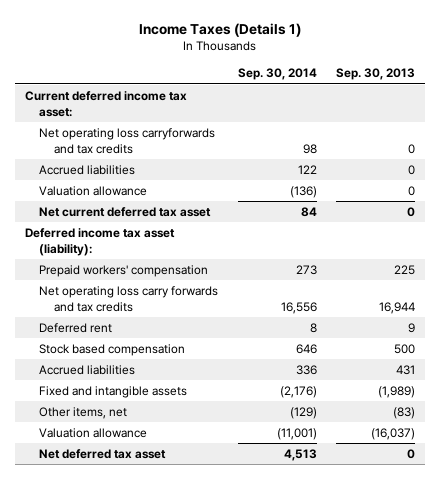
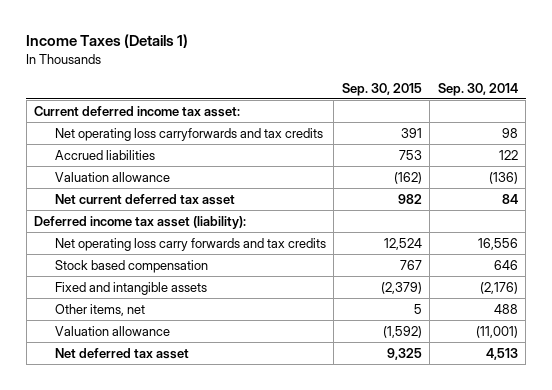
[336,68,416,81] Sep. 30, 2013 -> none
none -> [341,82,422,96] Sep. 30, 2015
[39,264,209,277] Prepaid workers' compensation -> none
[39,322,113,333] Deferred rent -> none
[39,364,136,375] Accrued liabilities -> none
[289,406,317,419] (129) -> [493,303,518,314] 488

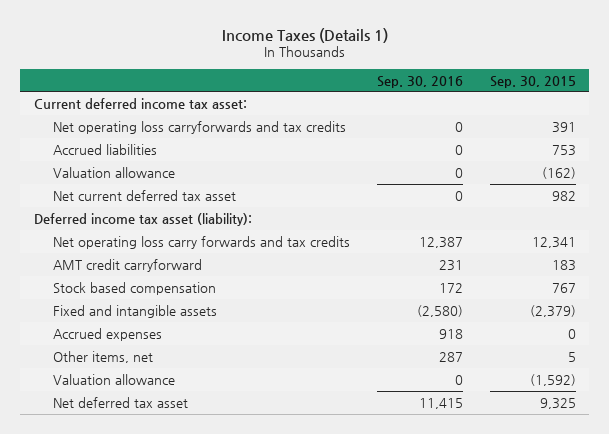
[437,82,518,96] Sep. 30, 2014 -> none
none -> [376,75,463,88] Sep. 30, 2016
[383,237,422,250] 12,524 -> [531,236,576,248] 12,341
none -> [53,258,203,272] AMT credit carryforward
none -> [53,327,163,341] Accrued expenses

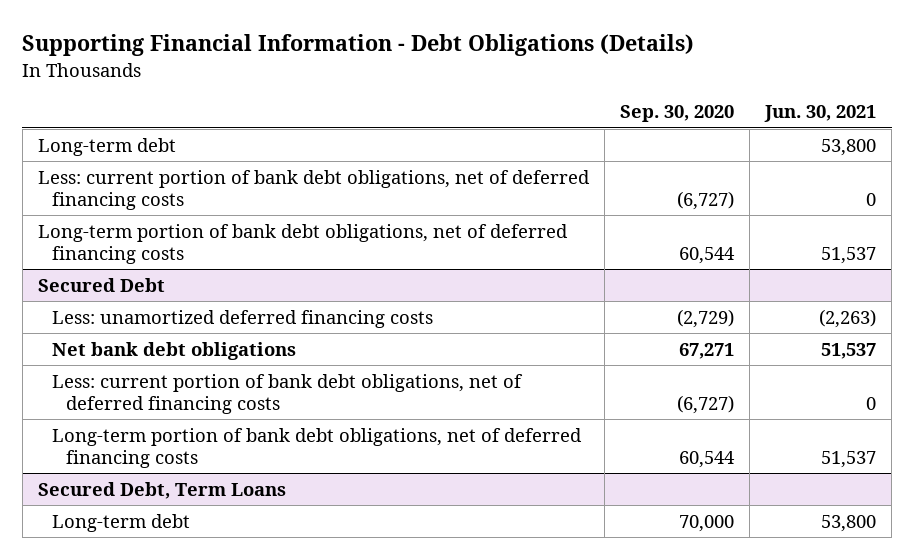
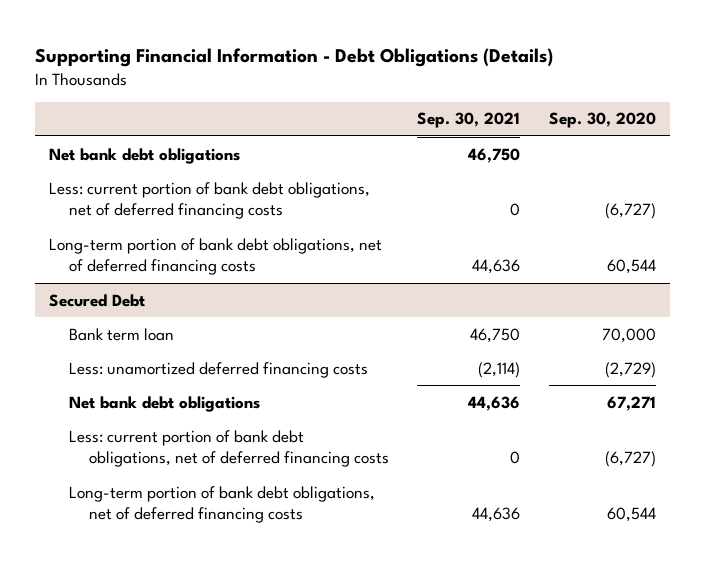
[764,105,877,123] Jun. 30, 2021 -> none
none -> [417,112,521,129] Sep. 30, 2021
[37,137,176,156] Long-term debt -> none
none -> [49,147,241,164] Net bank debt obligations
none -> [69,327,175,341] Bank term loan
[37,481,286,499] Secured Debt, Term Loans -> none
[52,513,191,532] Long-term debt -> none

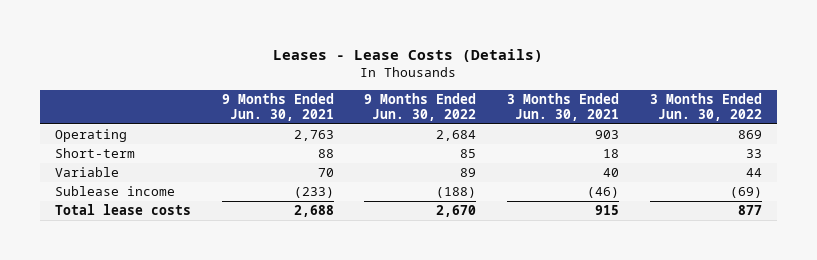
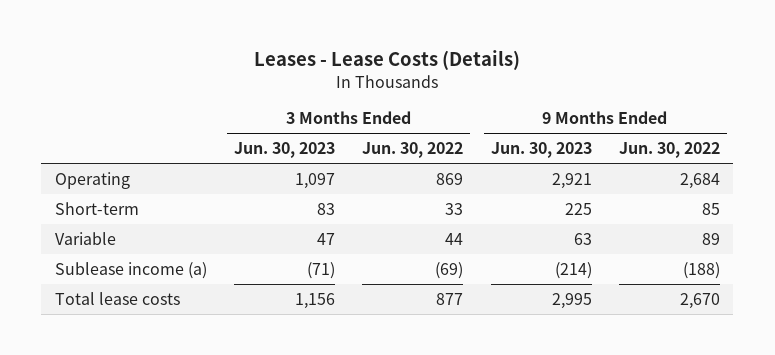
[221,92,334,121] 9 Months Ended Jun. 30, 2021 -> none
[506,92,619,121] 3 Months Ended Jun. 30, 2021 -> none
none -> [234,142,336,159] Jun. 30, 2023
none -> [490,142,592,159] Jun. 30, 2023
[55,186,176,197] Sublease income -> [54,261,207,279] Sublease income (a)

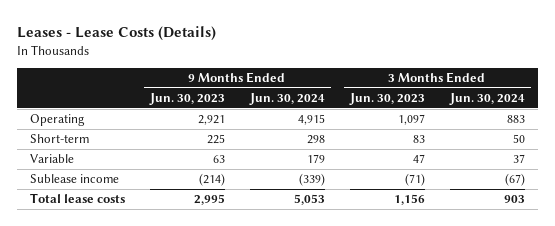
[362,142,464,159] Jun. 30, 2022 -> none
[618,142,720,159] Jun. 30, 2022 -> none
none -> [248,92,325,105] Jun. 30, 2024
none -> [449,92,526,105] Jun. 30, 2024
[54,261,207,279] Sublease income (a) -> [29,174,119,184] Sublease income

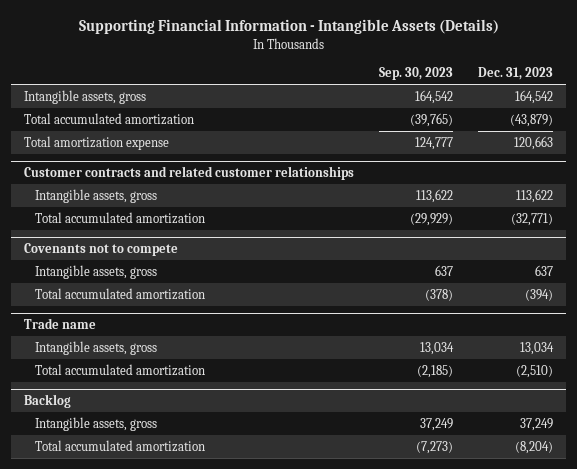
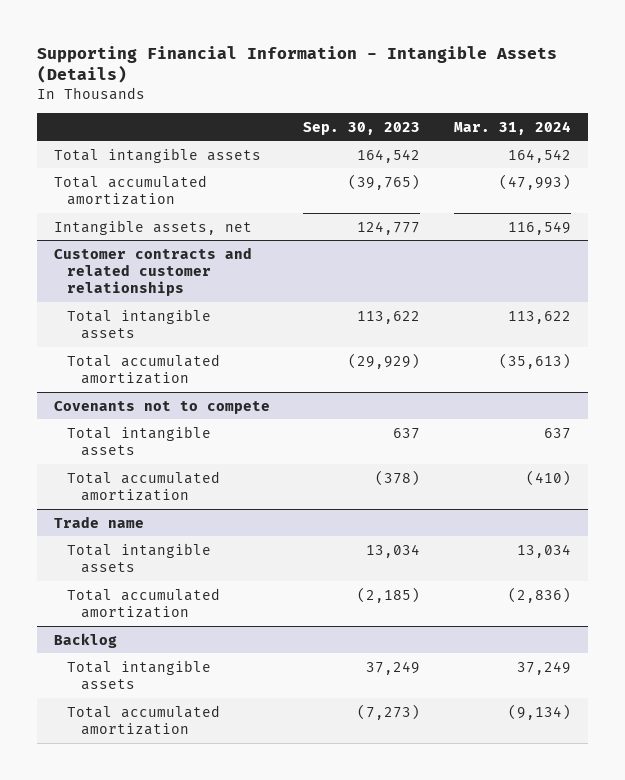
[478,67,554,81] Dec. 31, 2023 -> none
none -> [454,120,572,135] Mar. 31, 2024
[23,89,146,104] Intangible assets, gross -> [53,147,261,163] Total intangible assets
[23,135,169,150] Total amortization expense -> [53,219,252,235] Intangible assets, net
[34,188,157,203] Intangible assets, gross -> [67,308,212,340] Total intangible assets
[34,264,157,279] Intangible assets, gross -> [67,425,212,457] Total intangible assets
[34,340,157,355] Intangible assets, gross -> [67,542,212,574] Total intangible assets
[34,416,157,431] Intangible assets, gross -> [67,659,212,691] Total intangible assets

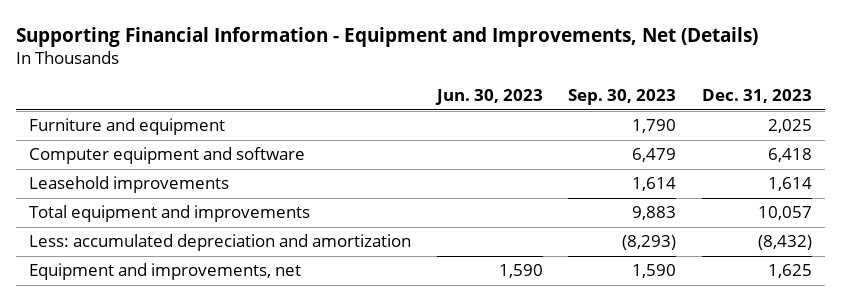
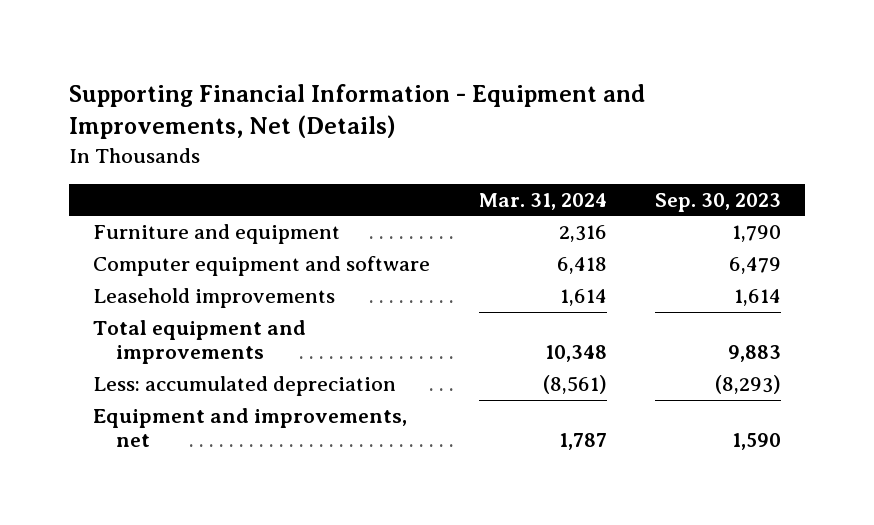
[434,88,543,105] Jun. 30, 2023 -> none
[702,88,813,103] Dec. 31, 2023 -> none
none -> [478,192,607,210] Mar. 31, 2024
[29,234,412,252] Less: accumulated depreciation and amortization -> [93,376,397,397] Less: accumulated depreciation

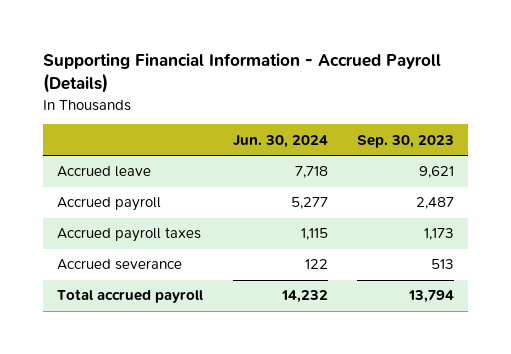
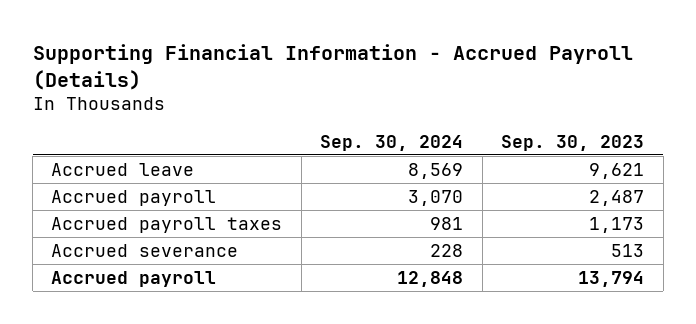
[232,134,328,148] Jun. 30, 2024 -> none
none -> [320,134,464,151] Sep. 30, 2024
[57,289,204,304] Total accrued payroll -> [51,271,217,288] Accrued payroll

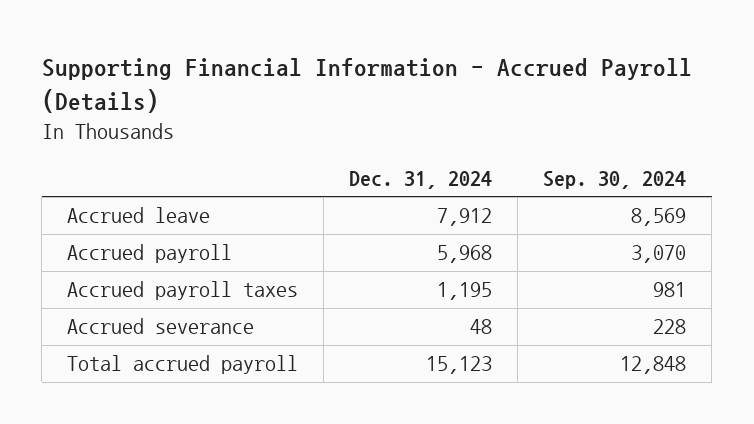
[501,134,645,151] Sep. 30, 2023 -> none
none -> [349,170,493,189] Dec. 31, 2024
[51,271,217,288] Accrued payroll -> [67,355,299,375] Total accrued payroll

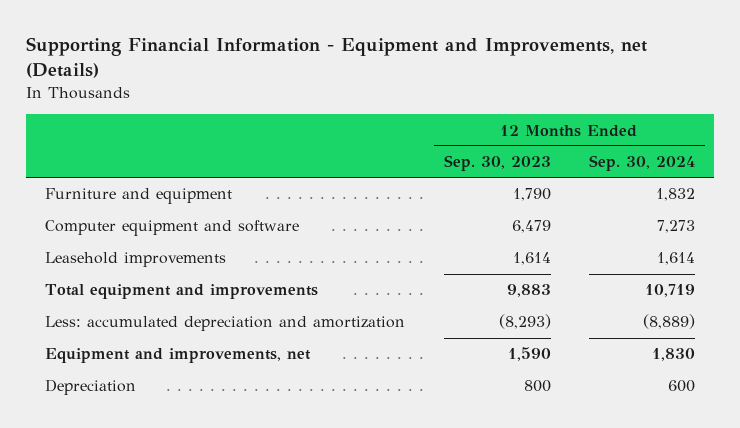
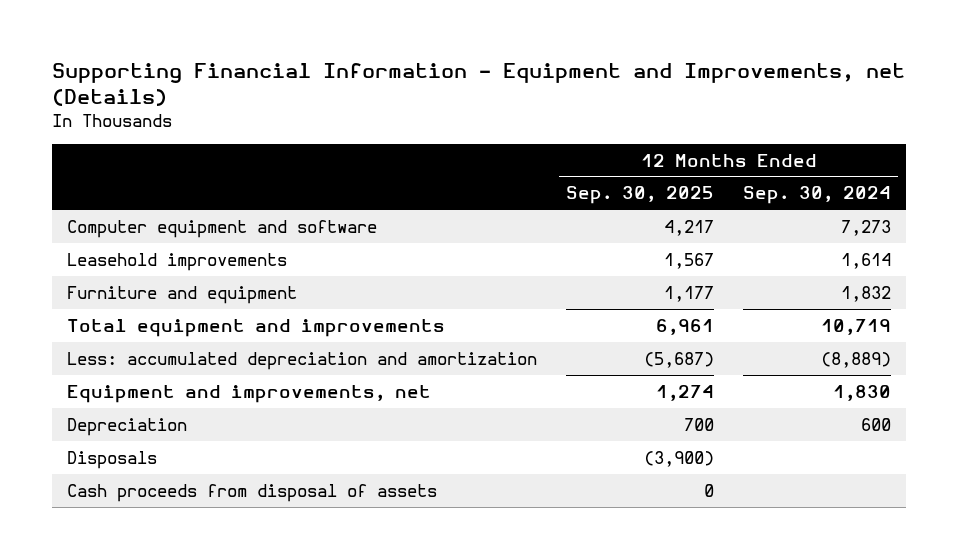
[443,155,551,172] Sep. 30, 2023 -> none
none -> [566,186,715,205] Sep. 30, 2025
[45,188,233,205] Furniture and equipment -> [66,285,297,304] Furniture and equipment
none -> [66,450,157,469] Disposals
none -> [66,483,437,502] Cash proceeds from disposal of assets

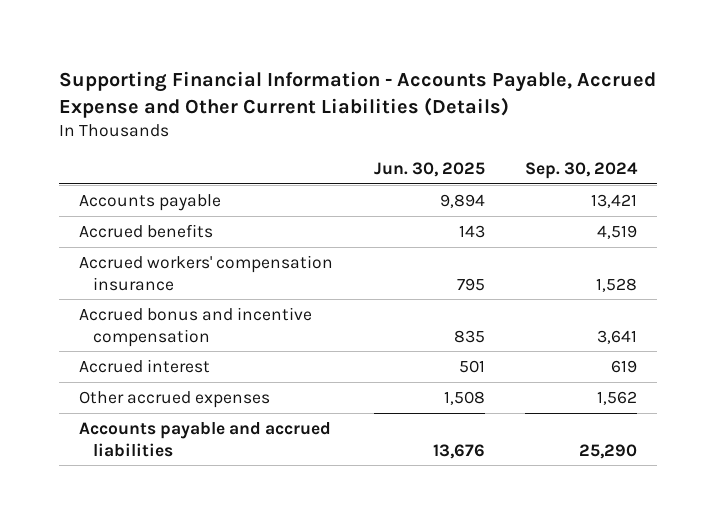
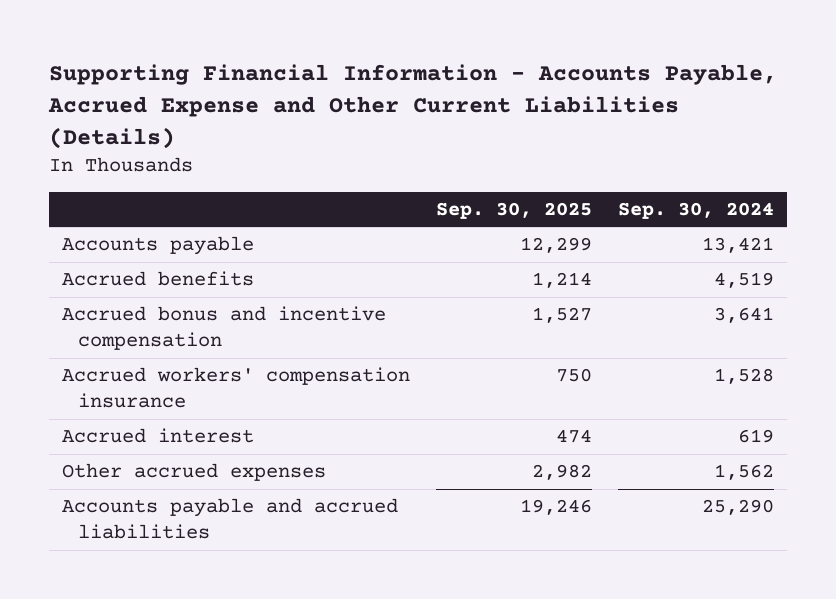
[373,162,485,178] Jun. 30, 2025 -> none
none -> [435,201,592,219] Sep. 30, 2025
[79,254,334,291] Accrued workers' compensation insurance -> [61,367,410,409] Accrued workers' compensation insurance

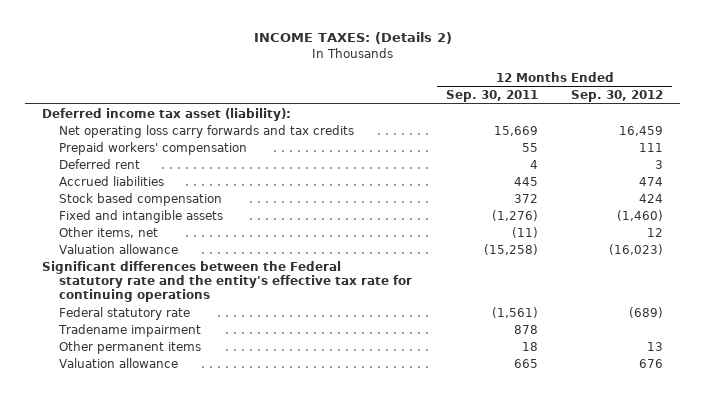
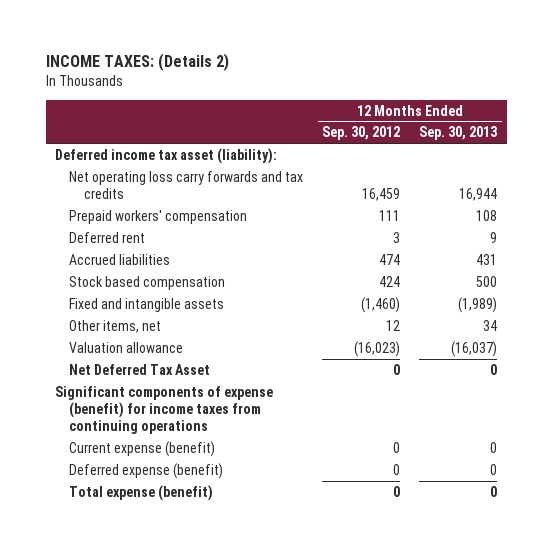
[445,90,538,103] Sep. 30, 2011 -> none
none -> [419,126,498,141] Sep. 30, 2013
[41,260,412,303] Significant differences between the Federal statutory rate and the entity's effective tax rate for continuing operations -> none
[58,306,190,320] Federal statutory rate -> none
[57,323,201,337] Tradename impairment -> none
[58,340,201,354] Other permanent items -> none
[58,357,178,368] Valuation allowance -> none
none -> [69,363,211,375] Net Deferred Tax Asset
none -> [55,385,274,434] Significant components of expense (benefit) for income taxes from continuing operations
none -> [69,440,216,457] Current expense (benefit)
none -> [69,462,224,479] Deferred expense (benefit)
none -> [69,484,214,501] Total expense (benefit)

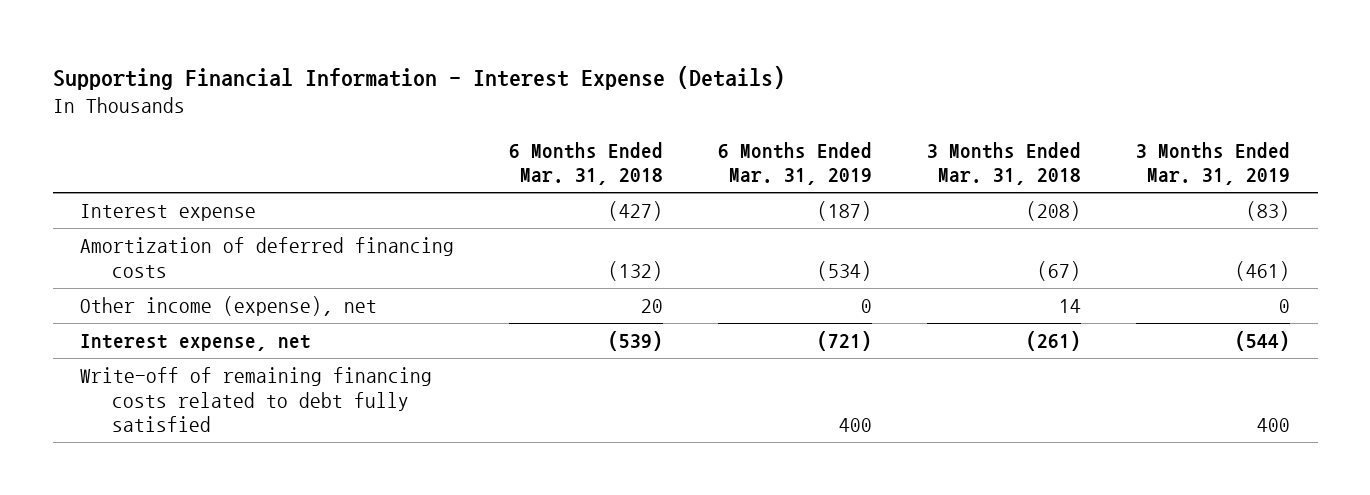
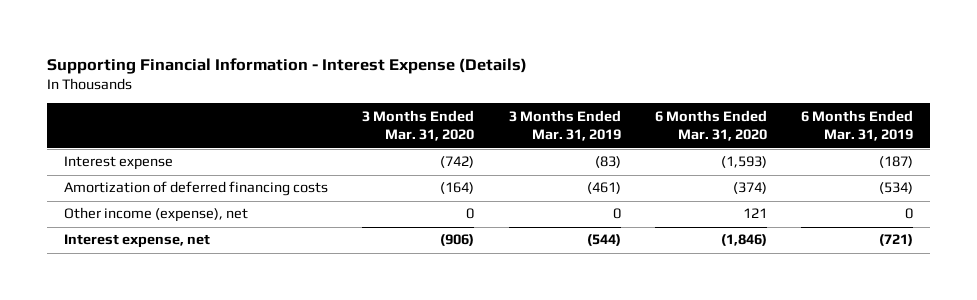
[509,141,664,186] 6 Months Ended Mar. 31, 2018 -> none
[927,141,1082,186] 3 Months Ended Mar. 31, 2018 -> none
none -> [362,109,475,142] 3 Months Ended Mar. 31, 2020
none -> [654,109,767,142] 6 Months Ended Mar. 31, 2020
[80,367,433,433] Write-off of remaining financing costs related to debt fully satisfied -> none

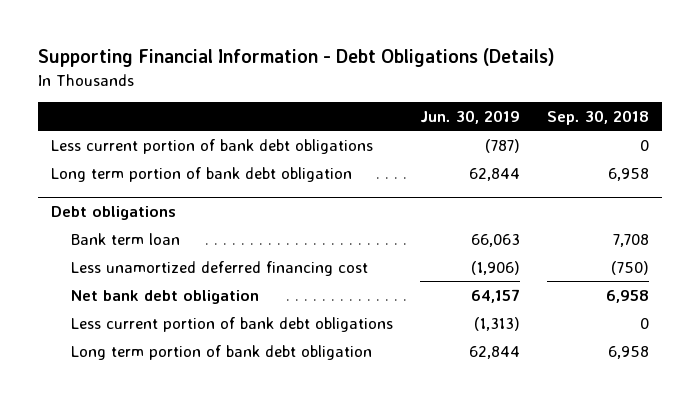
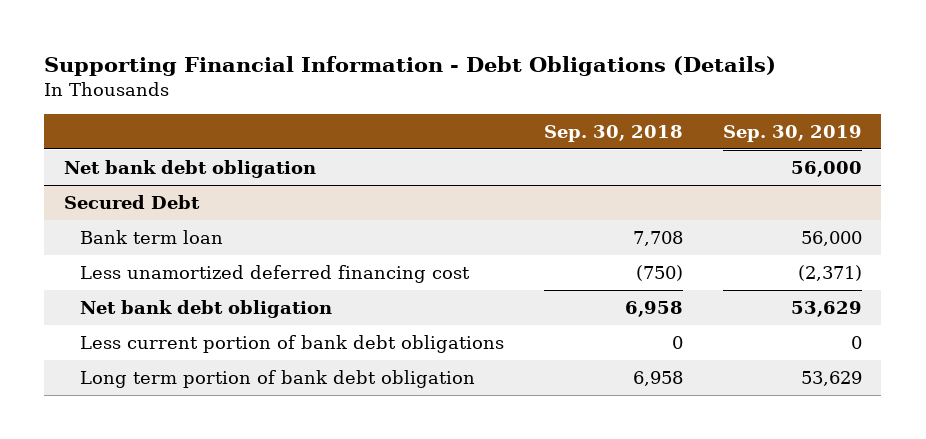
[419,110,520,125] Jun. 30, 2019 -> none
none -> [722,124,862,142] Sep. 30, 2019
[51,138,374,154] Less current portion of bank debt obligations -> none
[51,166,353,182] Long term portion of bank debt obligation -> none
[51,205,177,220] Debt obligations -> none
none -> [64,160,317,179] Net bank debt obligation
none -> [64,195,201,210] Secured Debt

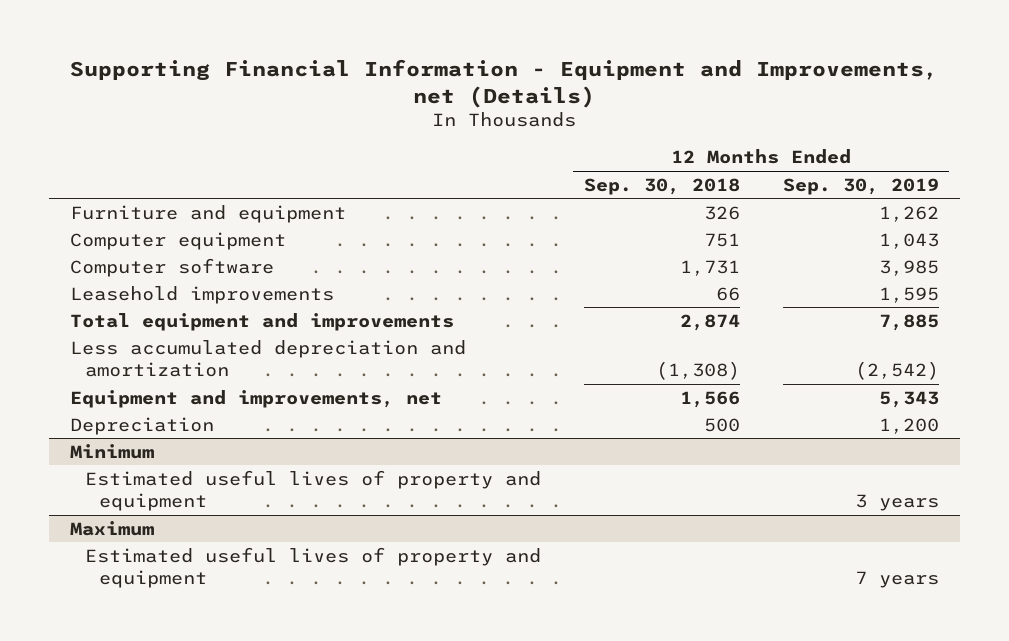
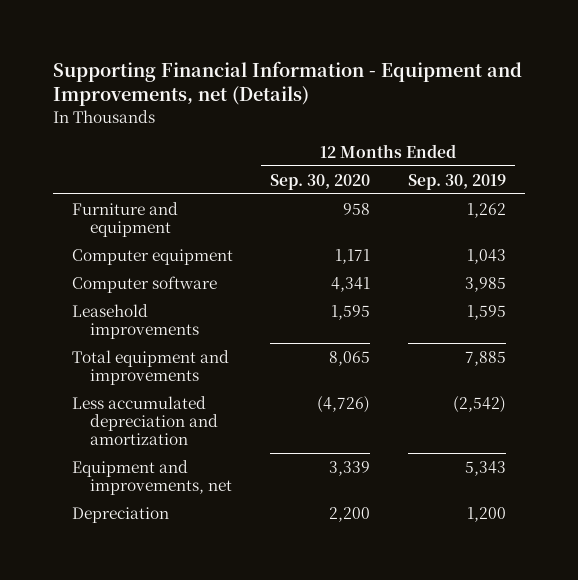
[583,177,740,195] Sep. 30, 2018 -> none
none -> [270,173,371,190] Sep. 30, 2020
[70,443,155,459] Minimum -> none
[84,469,541,511] Estimated useful lives of property and equipment -> none
[70,520,155,536] Maximum -> none
[84,546,541,588] Estimated useful lives of property and equipment -> none

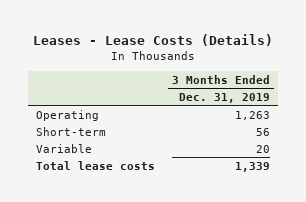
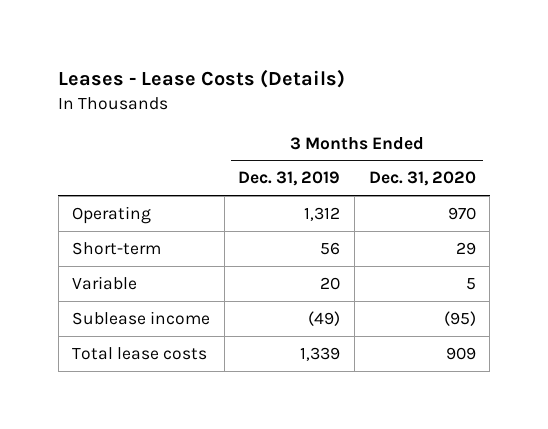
none -> [368,171,476,187] Dec. 31, 2020
[235,110,271,120] 1,263 -> [304,206,341,221] 1,312
none -> [72,310,211,325] Sublease income

